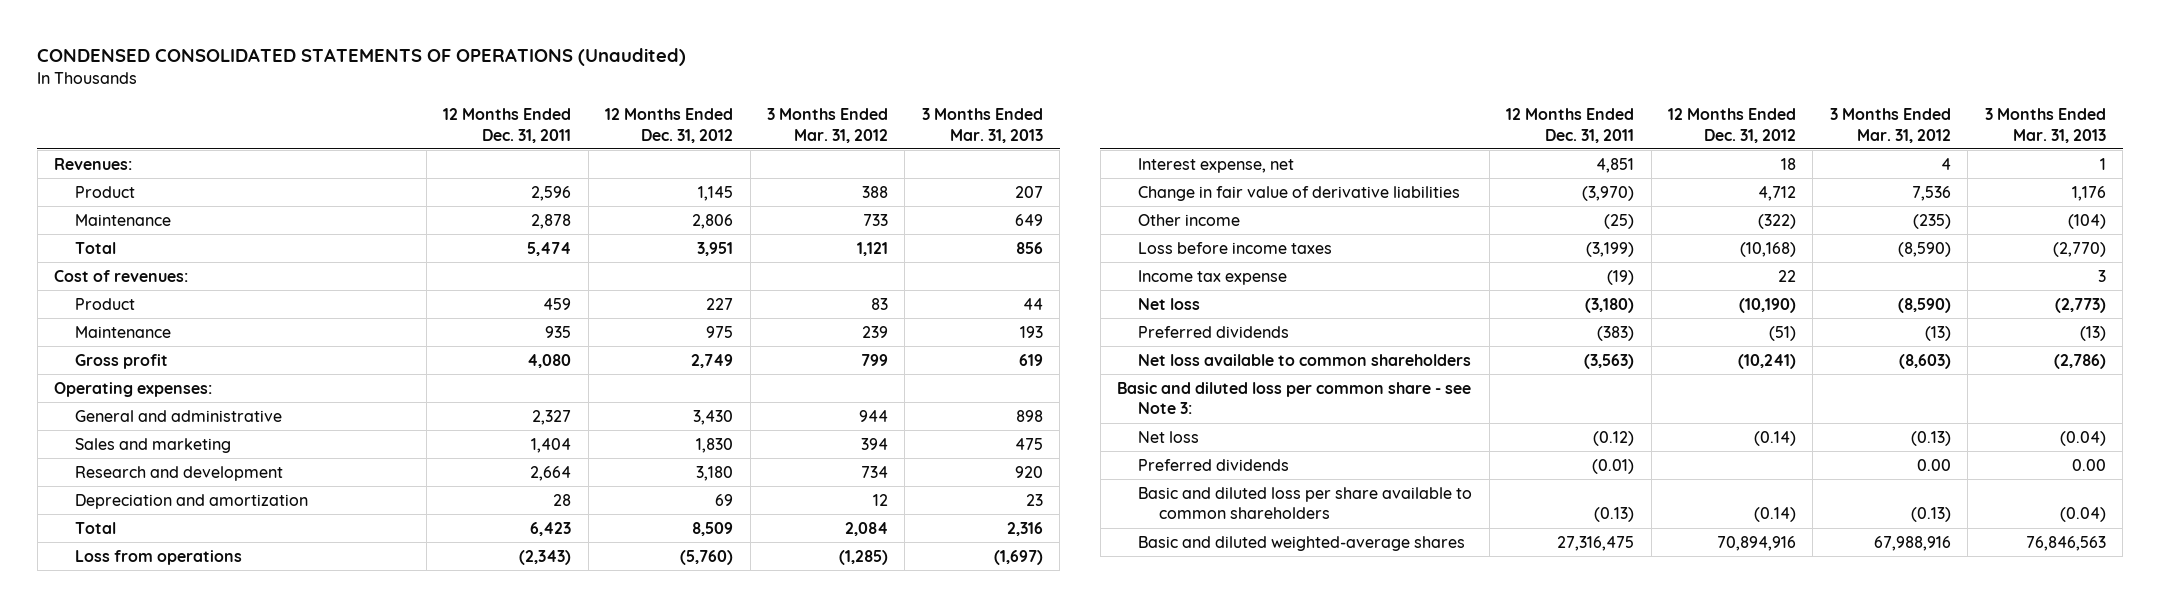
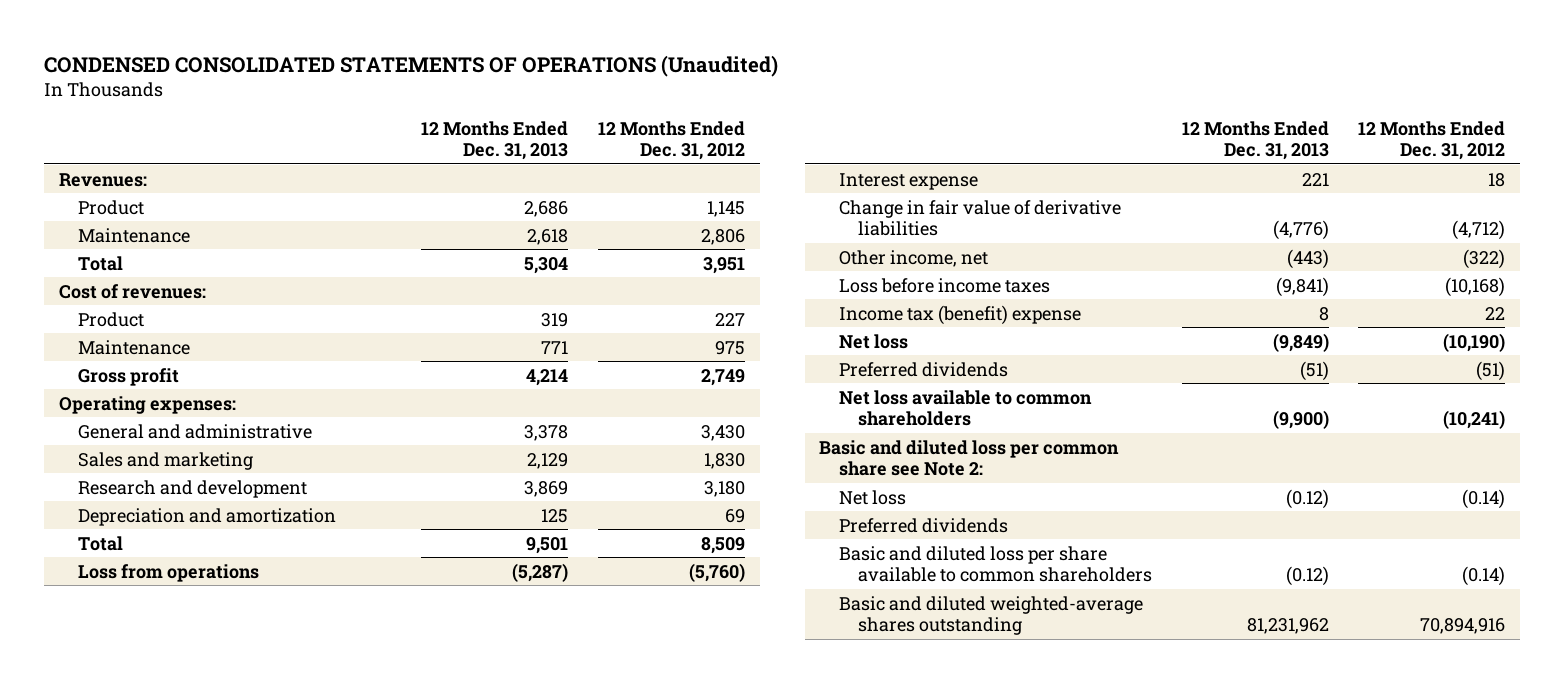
[443,107,572,143] 12 Months Ended Dec. 31, 2011 -> none
[766,107,888,143] 3 Months Ended Mar. 31, 2012 -> none
[921,107,1043,143] 3 Months Ended Mar. 31, 2013 -> none
none -> [421,120,569,161] 12 Months Ended Dec. 31, 2013
[1138,157,1295,173] Interest expense, net -> [838,172,978,190] Interest expense
[1758,185,1797,201] 4,712 -> [1452,219,1506,240] (4,712)
[1138,213,1241,226] Other income -> [838,249,988,267] Other income, net
[1138,269,1288,285] Income tax expense -> [838,304,1081,325] Income tax (benefit) expense
[1117,381,1472,415] Basic and diluted loss per common share - see Note 3: -> [819,439,1120,476] Basic and diluted loss per common share see Note 2:
[1138,535,1466,551] Basic and diluted weighted-average shares -> [838,595,1143,635] Basic and diluted weighted-average shares outstanding

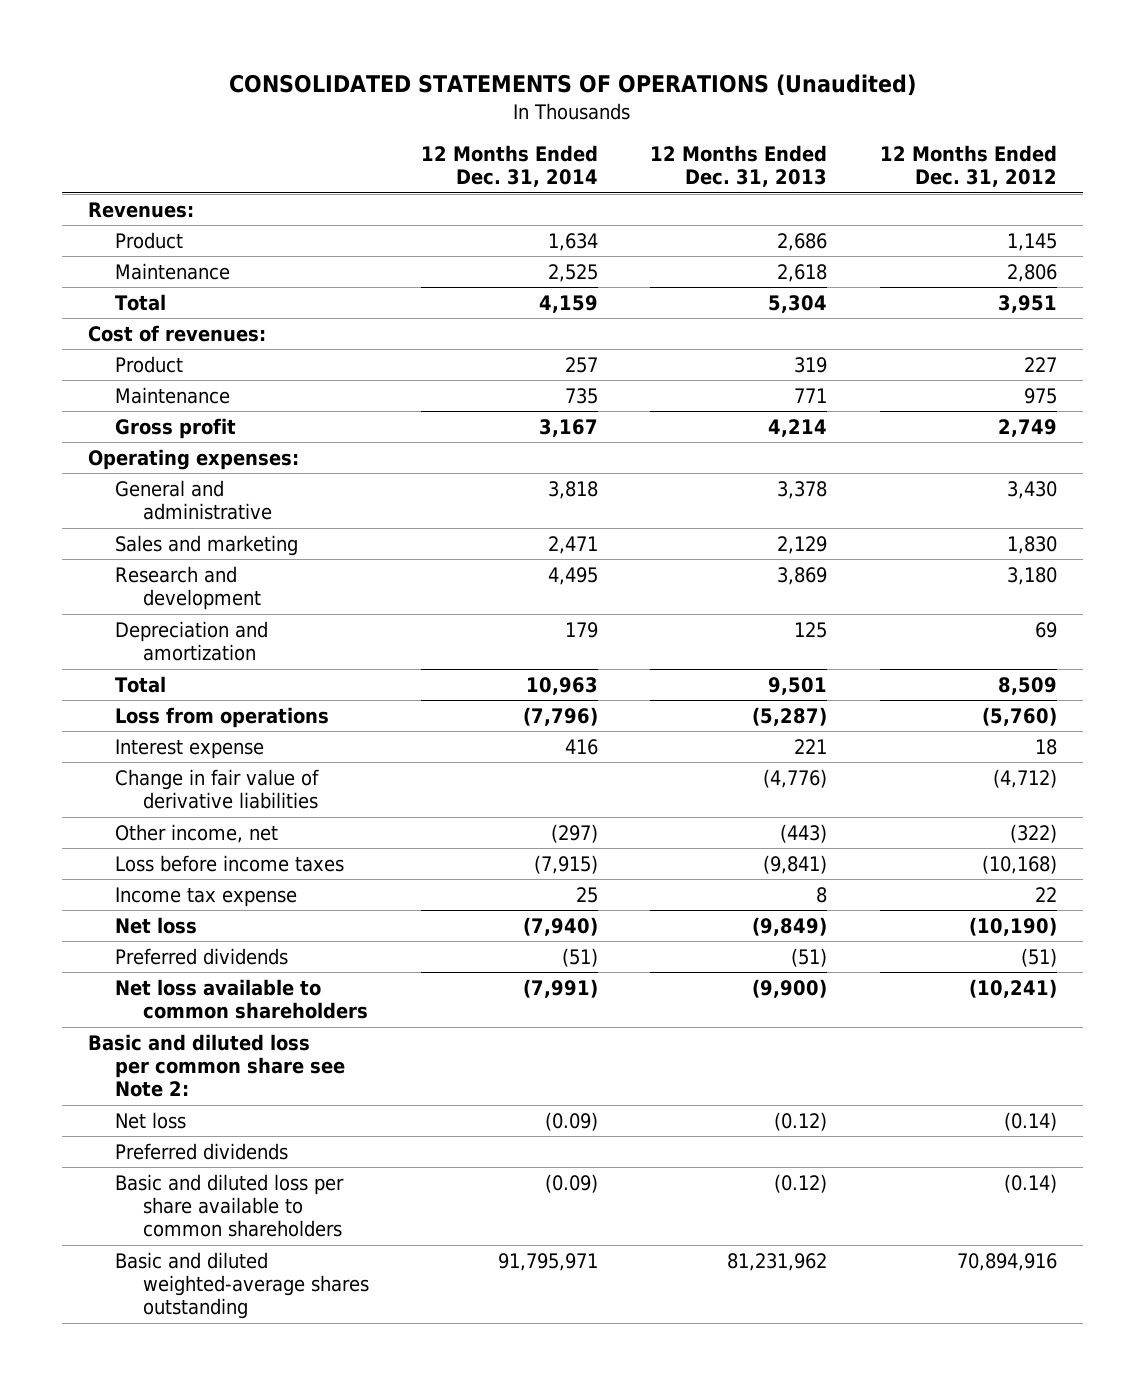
[43,54,778,77] CONDENSED CONSOLIDATED STATEMENTS OF OPERATIONS (Unaudited) -> [229,74,917,97] CONSOLIDATED STATEMENTS OF OPERATIONS (Unaudited)
none -> [420,144,598,188] 12 Months Ended Dec. 31, 2014
[838,304,1081,325] Income tax (benefit) expense -> [115,886,298,907] Income tax expense

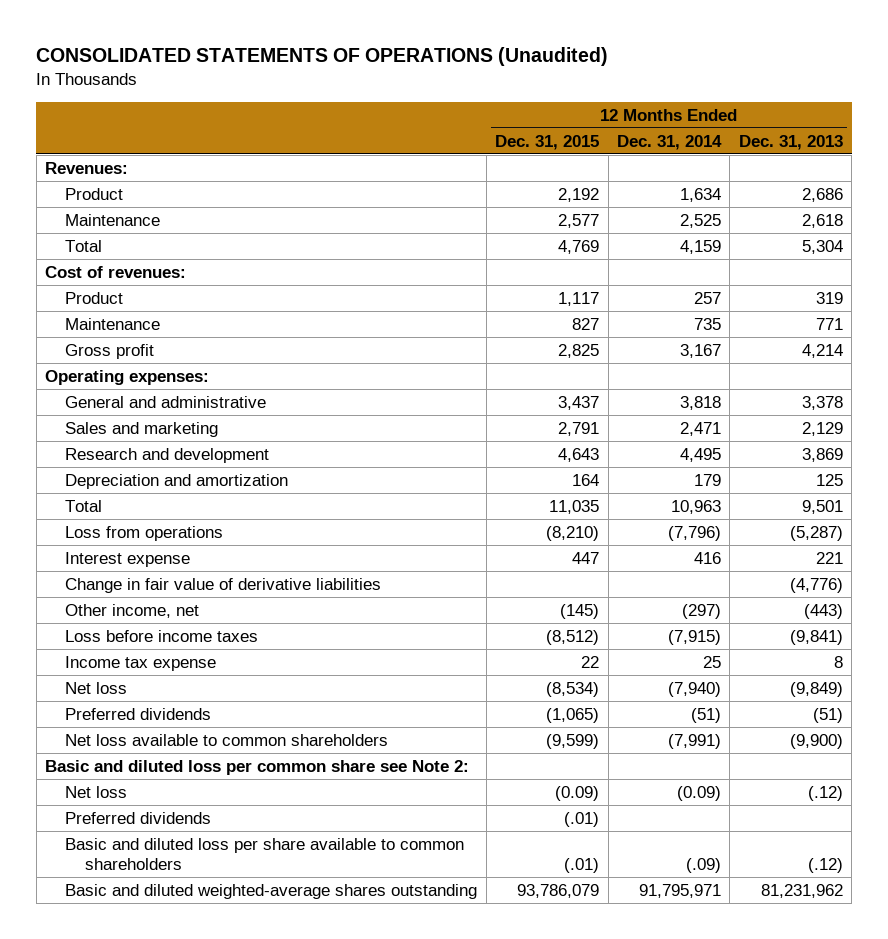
[879,144,1057,188] 12 Months Ended Dec. 31, 2012 -> none
none -> [495,134,600,150] Dec. 31, 2015
[774,1111,828,1131] (0.12) -> [807,785,843,801] (.12)
[544,1173,598,1193] (0.09) -> [685,857,721,873] (.09)
[774,1173,828,1193] (0.12) -> [807,857,843,873] (.12)

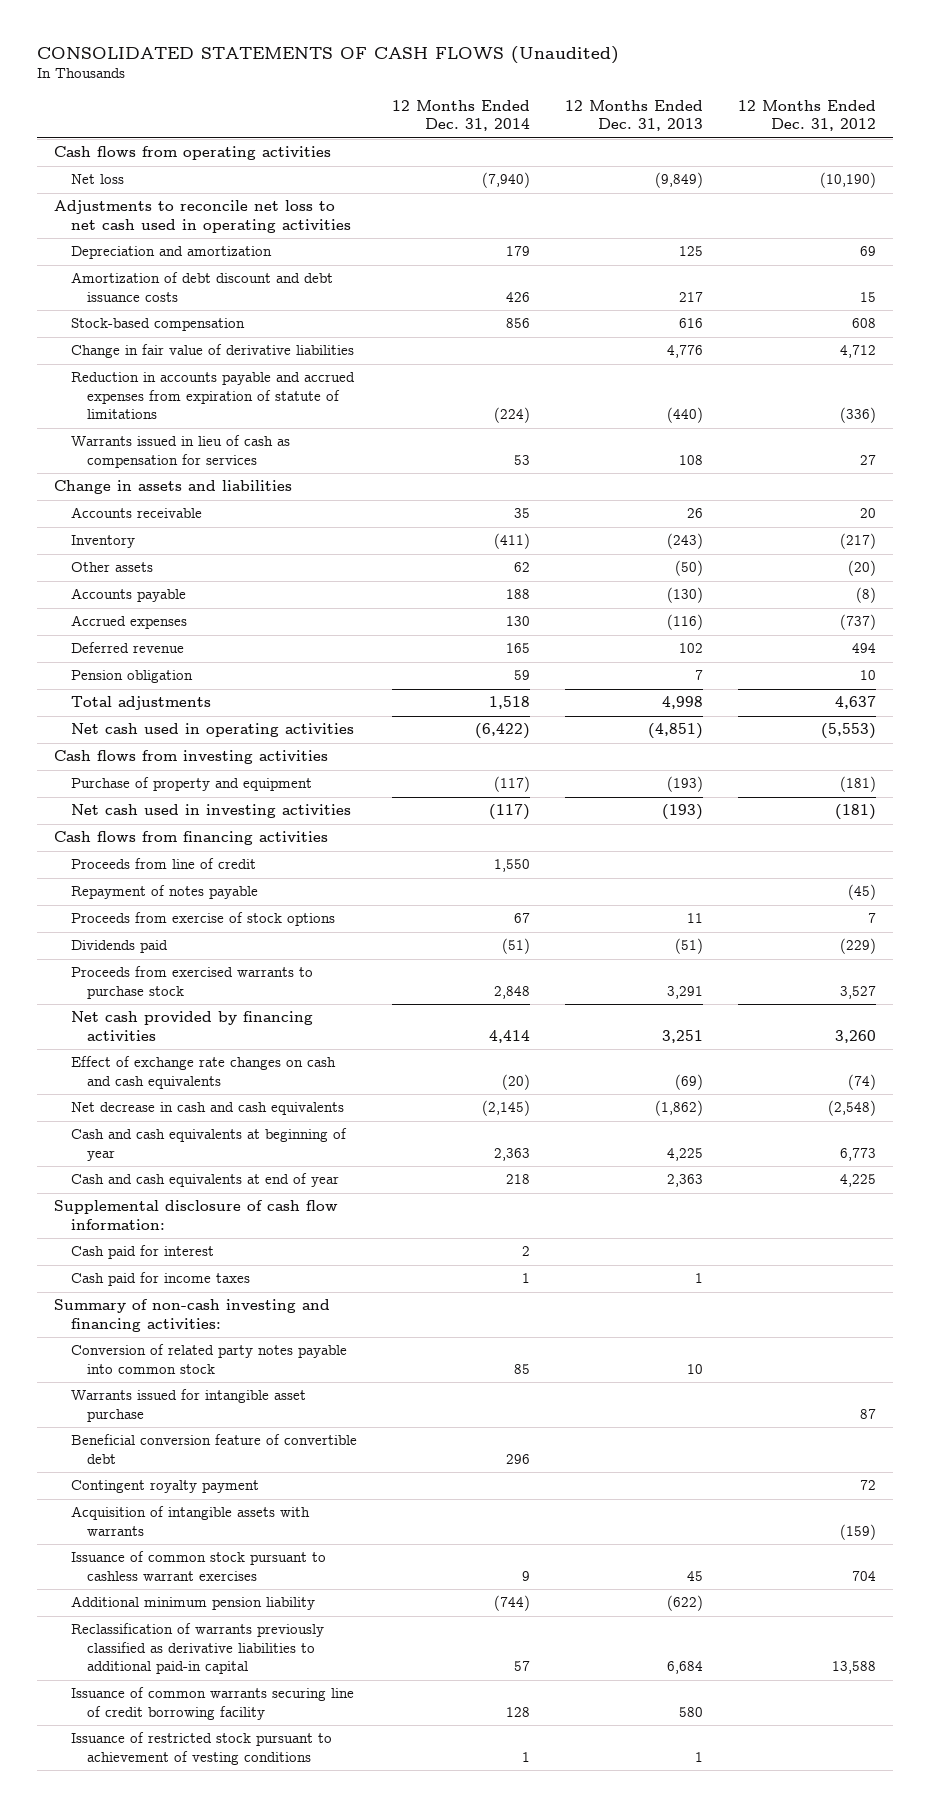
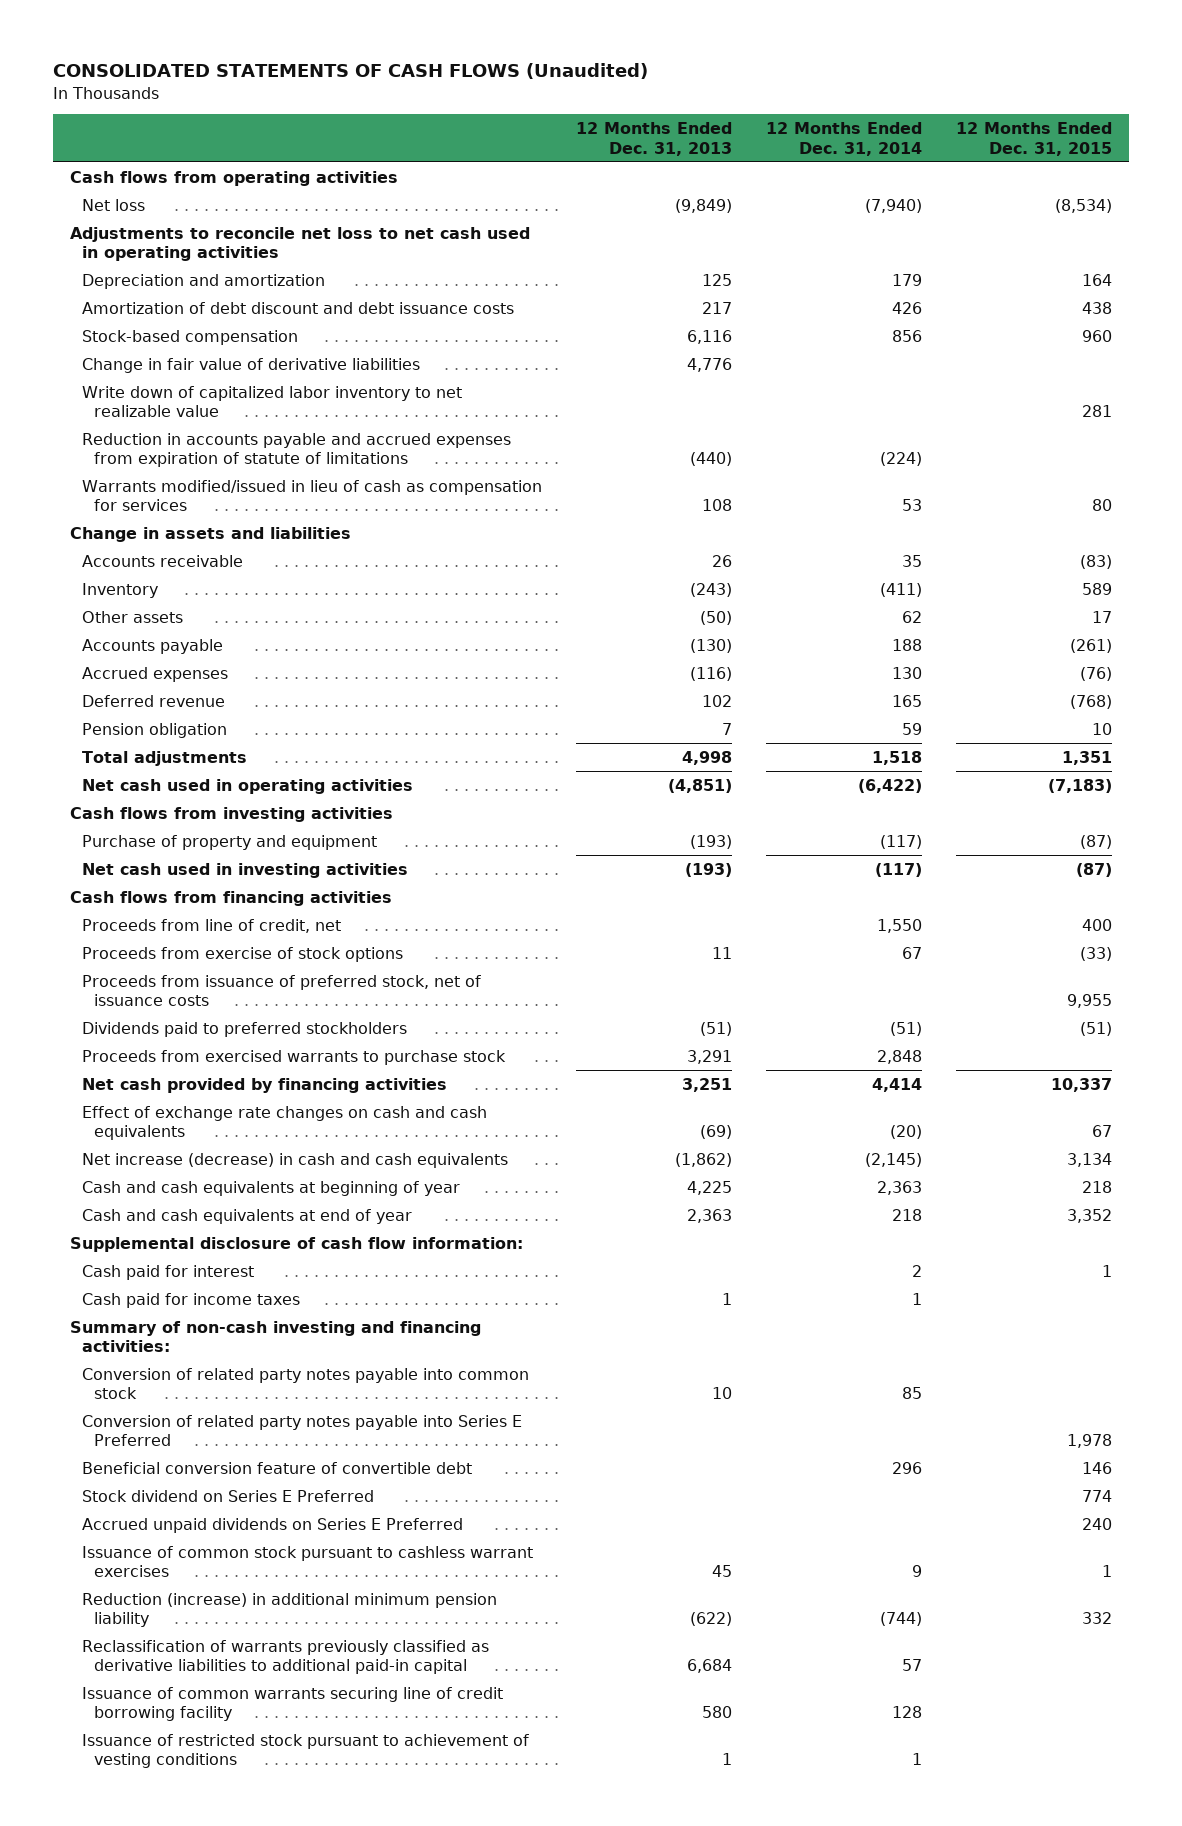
[737,99,876,132] 12 Months Ended Dec. 31, 2012 -> none
none -> [955,122,1112,156] 12 Months Ended Dec. 31, 2015
[678,318,703,329] 616 -> [686,329,732,344] 6,116
none -> [81,385,462,418] Write down of capitalized labor inventory to net realizable value
[70,435,290,468] Warrants issued in lieu of cash as compensation for services -> [81,479,542,512] Warrants modified/issued in lieu of cash as compensation for services
[70,885,258,900] Repayment of notes payable -> none
[70,858,256,870] Proceeds from line of credit -> [81,918,341,933] Proceeds from line of credit, net
none -> [81,974,481,1007] Proceeds from issuance of preferred stock, net of issuance costs
[70,940,168,954] Dividends paid -> [81,1021,407,1037] Dividends paid to preferred stockholders
[70,1102,344,1116] Net decrease in cash and cash equivalents -> [81,1152,508,1168] Net increase (decrease) in cash and cash equivalents
[70,1389,306,1422] Warrants issued for intangible asset purchase -> none
none -> [81,1414,522,1447] Conversion of related party notes payable into Series E Preferred
[70,1480,259,1494] Contingent royalty payment -> none
[70,1506,310,1536] Acquisition of intangible assets with warrants -> none
none -> [81,1489,374,1502] Stock dividend on Series E Preferred
none -> [81,1517,463,1533] Accrued unpaid dividends on Series E Preferred
[70,1596,315,1611] Additional minimum pension liability -> [81,1592,497,1628] Reduction (increase) in additional minimum pension liability

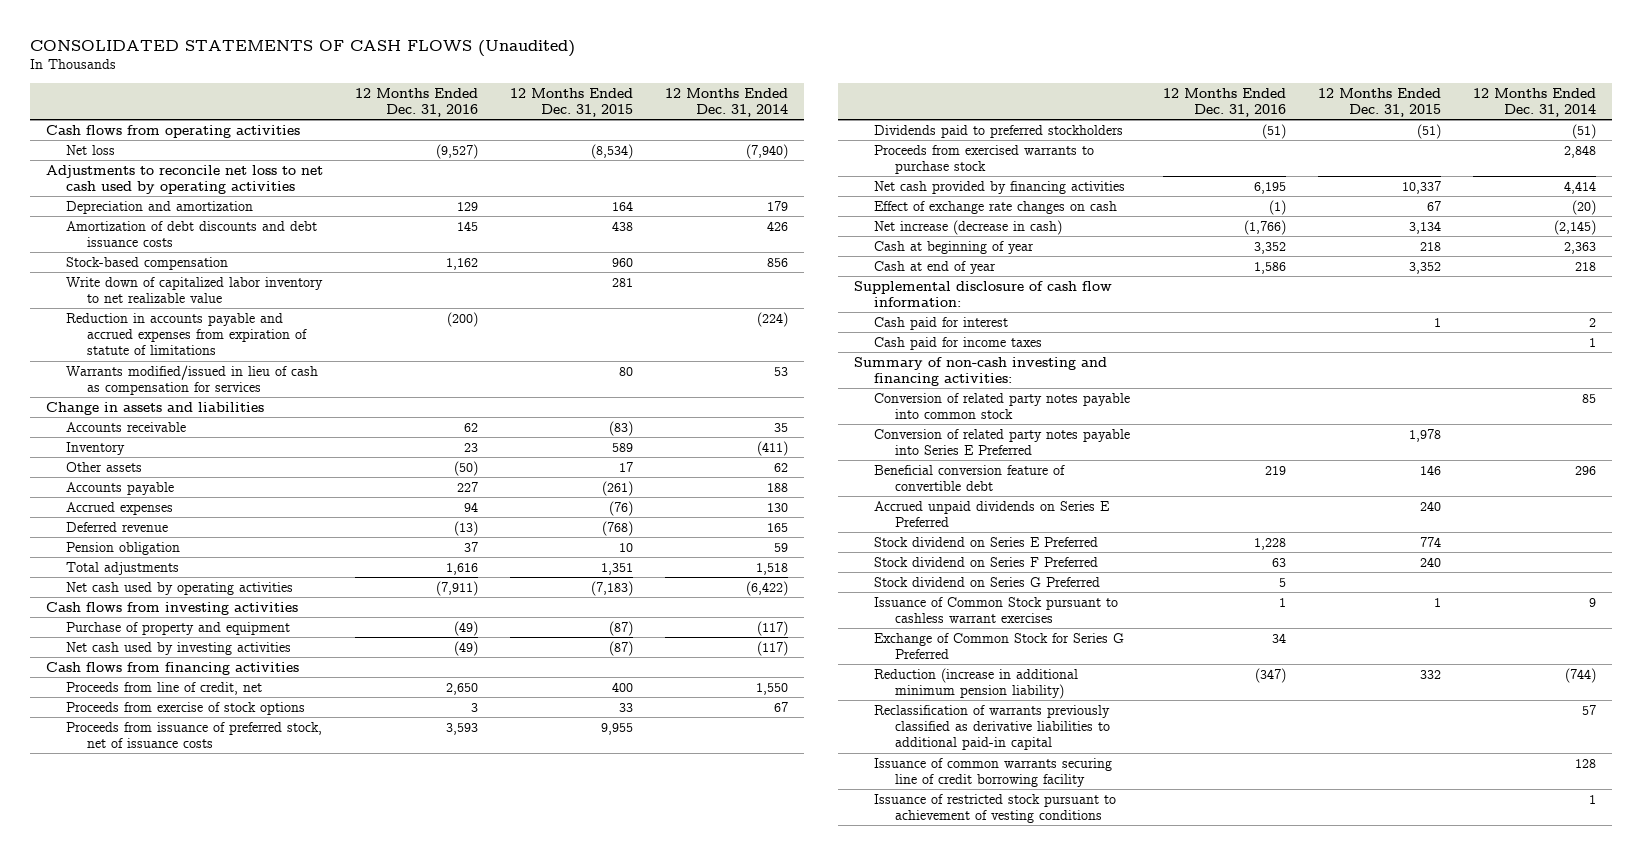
[575,122,732,156] 12 Months Ended Dec. 31, 2013 -> none
none -> [354,87,478,117] 12 Months Ended Dec. 31, 2016
[69,226,530,262] Adjustments to reconcile net loss to net cash used in operating activities -> [45,164,323,195] Adjustments to reconcile net loss to net cash used by operating activities
[81,301,514,314] Amortization of debt discount and debt issuance costs -> [66,220,318,248] Amortization of debt discounts and debt issuance costs
[81,357,420,373] Change in fair value of derivative liabilities -> none
[81,778,413,794] Net cash used in operating activities -> [66,581,294,595] Net cash used by operating activities
[81,862,408,878] Net cash used in investing activities -> [66,641,292,655] Net cash used by investing activities
[1079,946,1112,961] (33) -> [618,702,633,712] 33
[81,1105,487,1141] Effect of exchange rate changes on cash and cash equivalents -> [874,200,1118,214] Effect of exchange rate changes on cash
[81,1152,508,1168] Net increase (decrease) in cash and cash equivalents -> [874,219,1063,235] Net increase (decrease in cash)
[81,1180,460,1196] Cash and cash equivalents at beginning of year -> [874,240,1035,254] Cash at beginning of year
[81,1208,412,1224] Cash and cash equivalents at end of year -> [874,260,997,274] Cash at end of year
[81,1489,374,1502] Stock dividend on Series E Preferred -> [874,536,1099,547] Stock dividend on Series E Preferred
none -> [874,556,1099,567] Stock dividend on Series F Preferred
none -> [874,576,1101,587] Stock dividend on Series G Preferred
[81,1545,533,1578] Issuance of common stock pursuant to cashless warrant exercises -> [874,596,1119,624] Issuance of Common Stock pursuant to cashless warrant exercises
none -> [874,632,1125,660] Exchange of Common Stock for Series G Preferred
[81,1592,497,1628] Reduction (increase) in additional minimum pension liability -> [874,667,1079,700] Reduction (increase in additional minimum pension liability)

